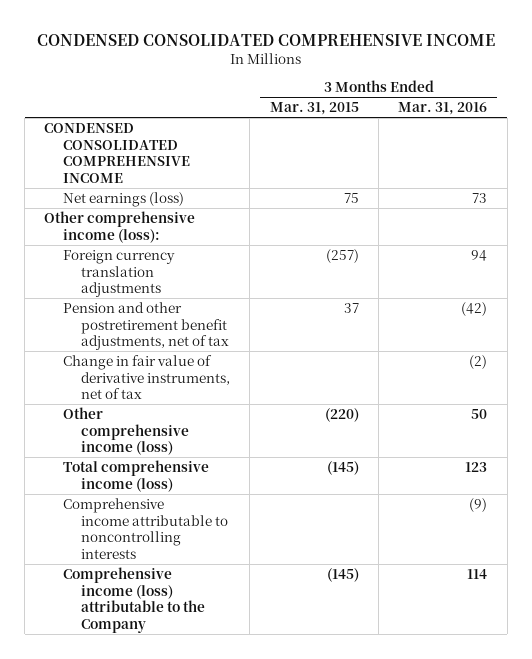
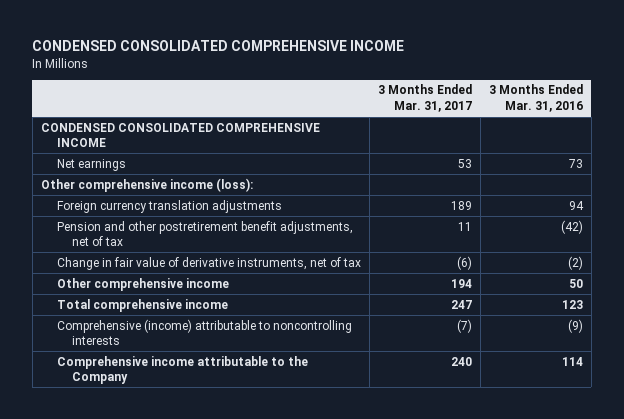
[269,102,359,116] Mar. 31, 2015 -> none
none -> [377,84,472,113] 3 Months Ended Mar. 31, 2017
[62,191,184,207] Net earnings (loss) -> [56,158,126,171] Net earnings
[62,406,190,456] Other comprehensive income (loss) -> [56,277,229,291] Other comprehensive income
[62,459,209,492] Total comprehensive income (loss) -> [56,298,228,312] Total comprehensive income
[62,497,229,559] Comprehensive income attributable to noncontrolling interests -> [56,318,352,346] Comprehensive (income) attributable to noncontrolling interests
[62,566,206,633] Comprehensive income (loss) attributable to the Company -> [56,355,308,385] Comprehensive income attributable to the Company

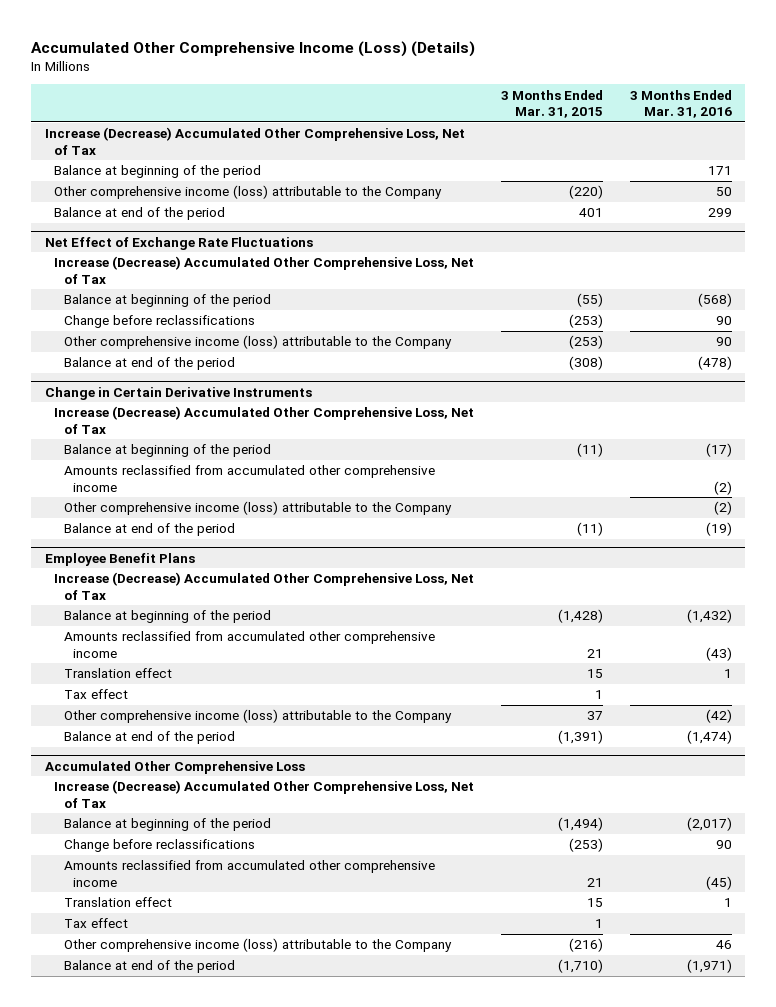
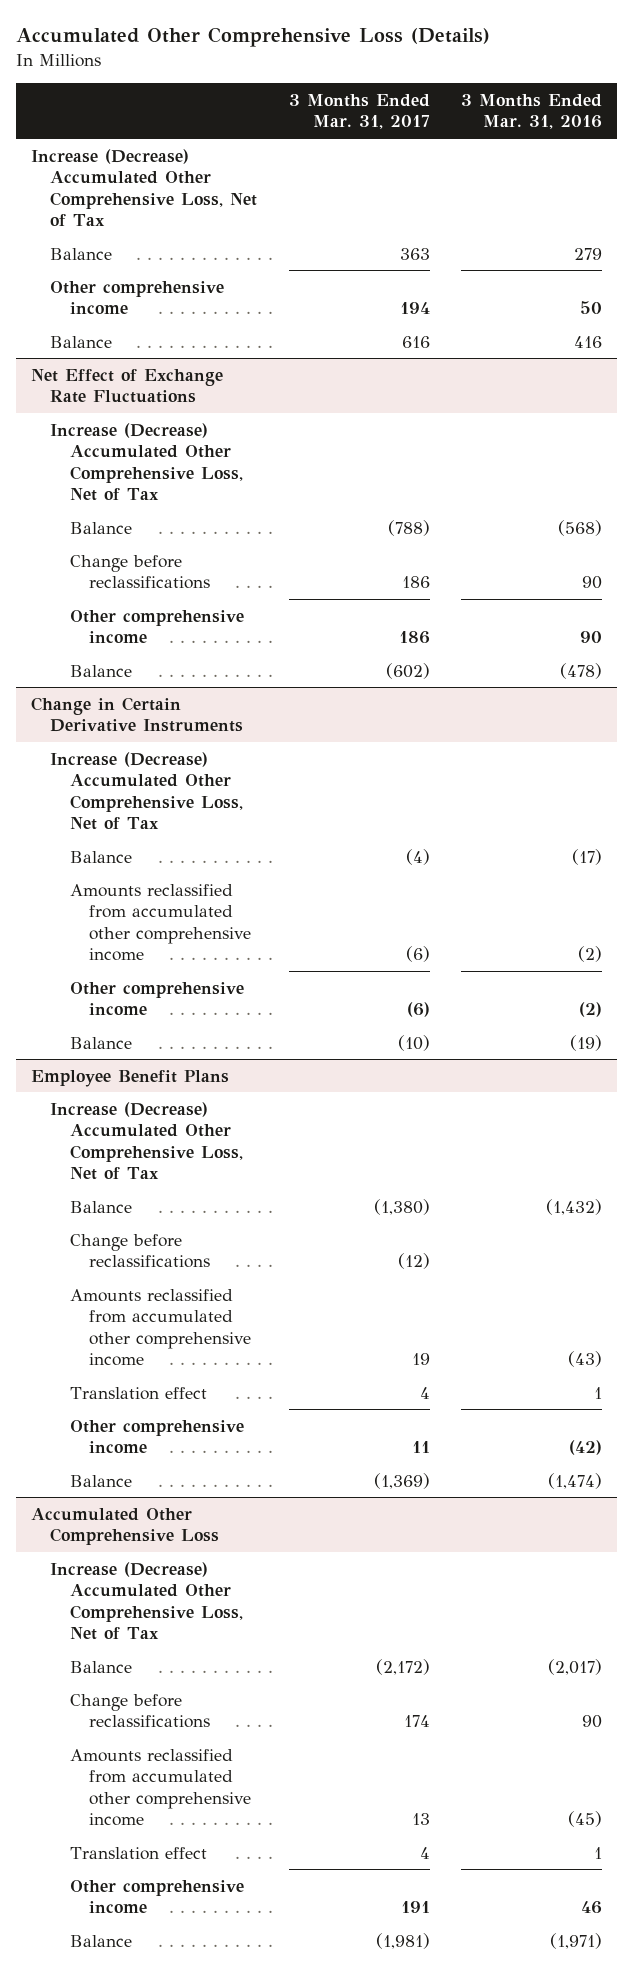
[31,40,476,57] Accumulated Other Comprehensive Income (Loss) (Details) -> [15,27,490,48] Accumulated Other Comprehensive Loss (Details)
[501,89,604,118] 3 Months Ended Mar. 31, 2015 -> none
none -> [288,93,430,130] 3 Months Ended Mar. 31, 2017
[54,165,262,179] Balance at beginning of the period -> none
[54,185,443,200] Other comprehensive income (loss) attributable to the Company -> none
[54,207,226,221] Balance at end of the period -> none
none -> [50,247,113,260] Balance
none -> [50,280,225,315] Other comprehensive income
none -> [50,335,113,348] Balance
[63,294,271,308] Balance at beginning of the period -> [69,521,132,534] Balance
[63,335,452,350] Other comprehensive income (loss) attributable to the Company -> none
none -> [69,609,244,644] Other comprehensive income
[63,357,235,371] Balance at end of the period -> [69,664,132,677] Balance
[63,444,271,458] Balance at beginning of the period -> none
none -> [69,850,132,863] Balance
[63,501,452,516] Other comprehensive income (loss) attributable to the Company -> none
[63,523,235,537] Balance at end of the period -> none
none -> [69,981,244,1016] Other comprehensive income
none -> [69,1036,132,1049] Balance
[63,610,271,624] Balance at beginning of the period -> [69,1200,132,1213] Balance
none -> [69,1233,210,1269] Change before reclassifications
[63,689,128,700] Tax effect -> none
[63,709,452,724] Other comprehensive income (loss) attributable to the Company -> none
none -> [69,1419,244,1454] Other comprehensive income
[63,731,235,745] Balance at end of the period -> [69,1474,132,1487] Balance
[63,818,271,832] Balance at beginning of the period -> [69,1660,132,1673] Balance
[63,918,128,929] Tax effect -> none
[63,938,452,953] Other comprehensive income (loss) attributable to the Company -> none
none -> [69,1879,244,1914] Other comprehensive income
[63,960,235,974] Balance at end of the period -> [69,1934,132,1947] Balance

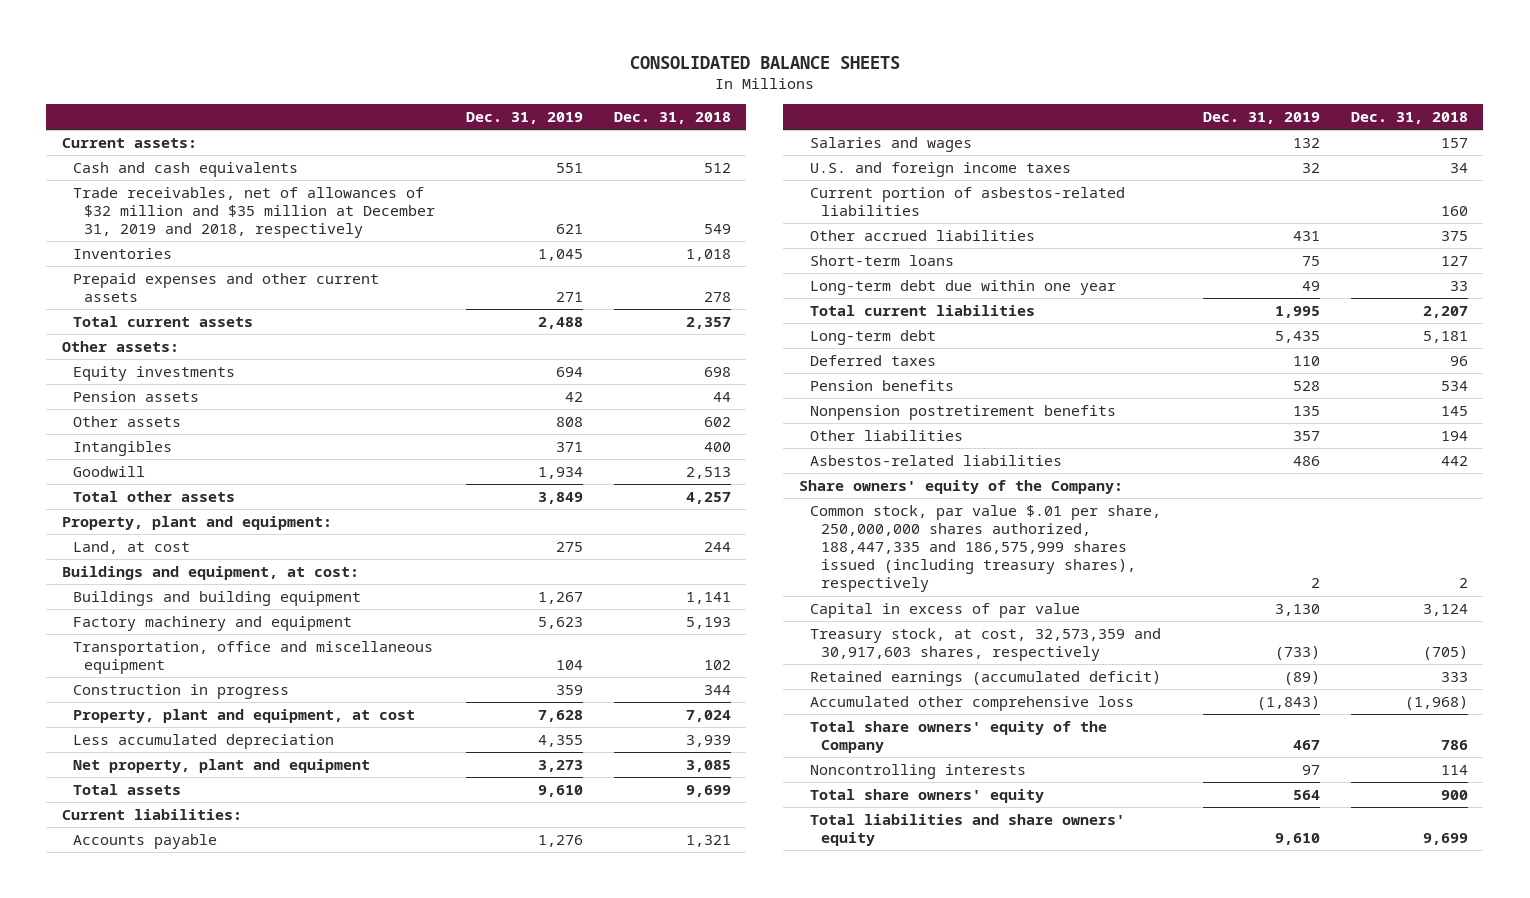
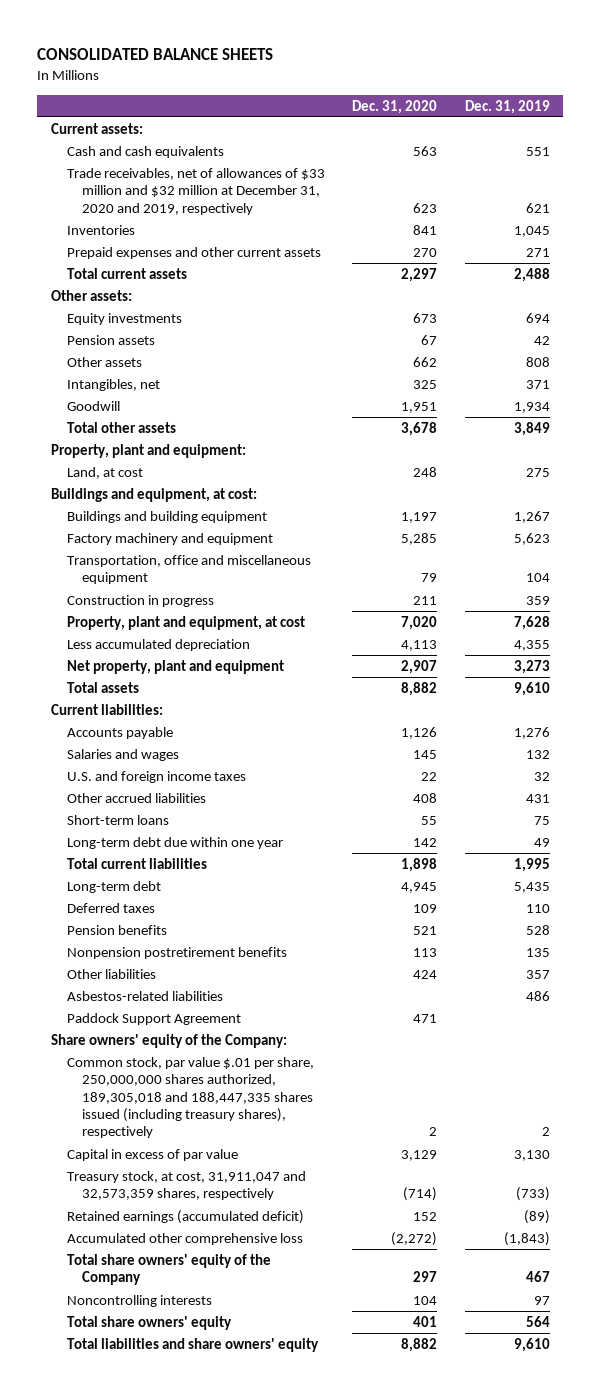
[613,112,731,125] Dec. 31, 2018 -> none
none -> [352,99,438,114] Dec. 31, 2020
[72,186,435,239] Trade receivables, net of allowances of $32 million and $35 million at December 31, 2019 and 2018, respectively -> [66,167,325,215] Trade receivables, net of allowances of $33 million and $32 million at December 31, 2020 and 2019, respectively
[72,440,172,456] Intangibles -> [66,378,160,391] Intangibles, net
[809,186,1125,217] Current portion of asbestos-related liabilities -> none
none -> [66,1012,241,1025] Paddock Support Agreement
[809,504,1161,593] Common stock, par value $.01 per share, 250,000,000 shares authorized, 188,447,335 and 186,575,999 shares issued (including treasury shares), respectively -> [66,1056,314,1139] Common stock, par value $.01 per share, 250,000,000 shares authorized, 189,305,018 and 188,447,335 shares issued (including treasury shares), respectively
[809,627,1161,662] Treasury stock, at cost, 32,573,359 and 30,917,603 shares, respectively -> [66,1170,306,1201] Treasury stock, at cost, 31,911,047 and 32,573,359 shares, respectively

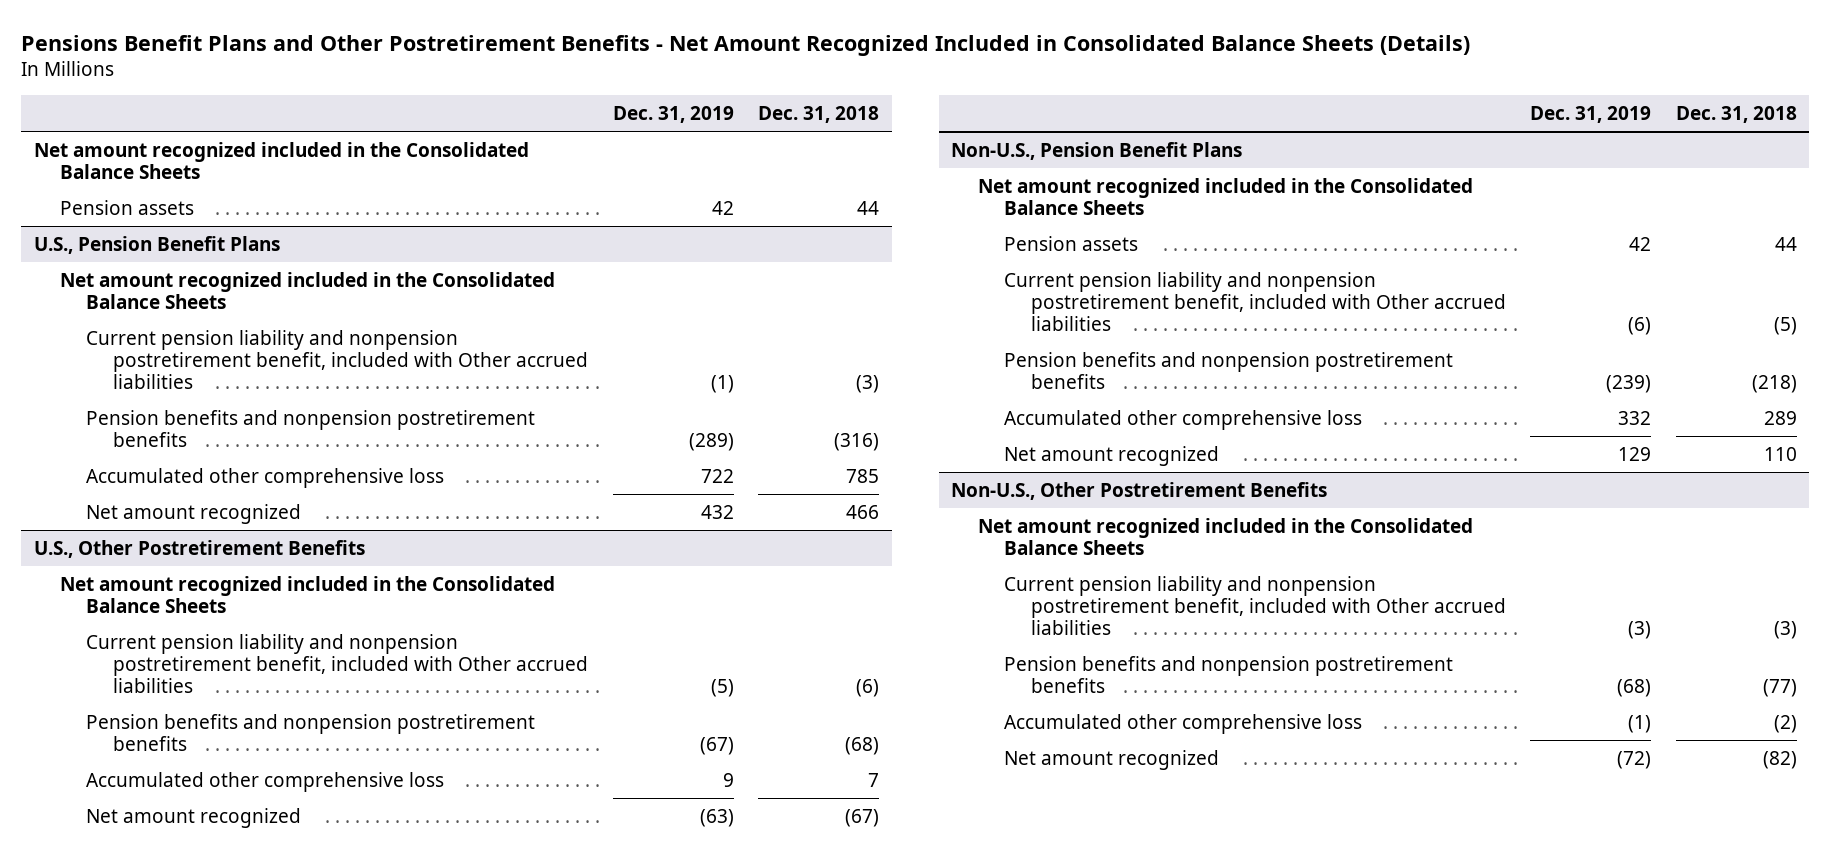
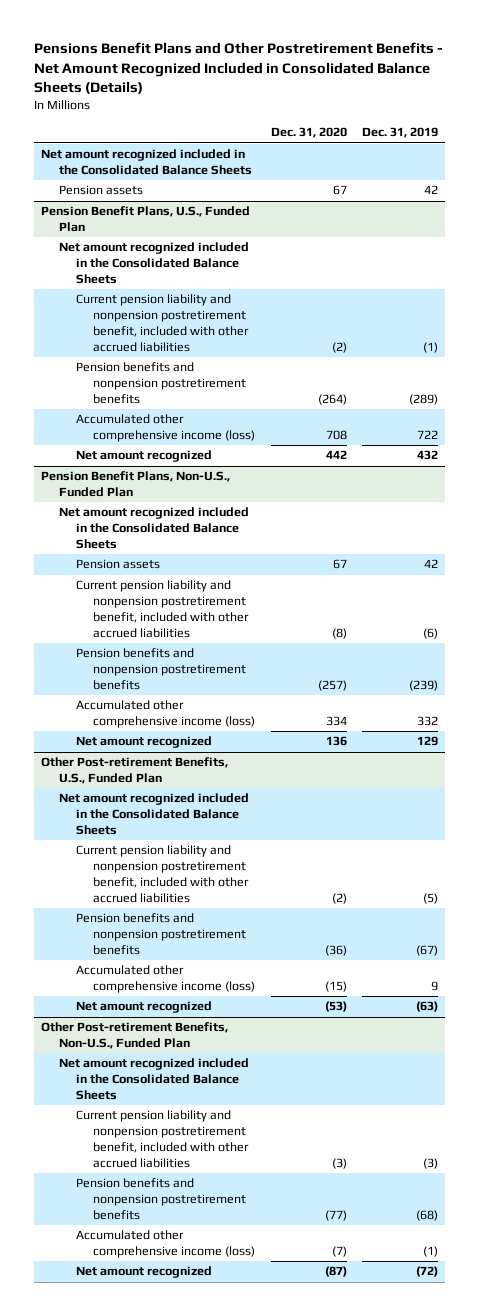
[758,105,880,123] Dec. 31, 2018 -> none
none -> [270,127,347,139] Dec. 31, 2020
[33,235,280,254] U.S., Pension Benefit Plans -> [41,206,251,233] Pension Benefit Plans, U.S., Funded Plan
[86,329,588,389] Current pension liability and nonpension postretirement benefit, included with Other accrued liabilities -> [75,294,250,353] Current pension liability and nonpension postretirement benefit, included with other accrued liabilities
[86,467,445,488] Accumulated other comprehensive loss -> [75,414,256,443] Accumulated other comprehensive income (loss)
[33,539,365,558] U.S., Other Postretirement Benefits -> none
[60,575,556,613] Net amount recognized included in the Consolidated Balance Sheets -> none
[86,633,588,693] Current pension liability and nonpension postretirement benefit, included with Other accrued liabilities -> none
[86,713,536,751] Pension benefits and nonpension postretirement benefits -> none
[86,771,445,792] Accumulated other comprehensive loss -> none
[86,807,302,828] Net amount recognized -> none
[951,141,1243,160] Non-U.S., Pension Benefit Plans -> [41,471,231,498] Pension Benefit Plans, Non-U.S., Funded Plan
[1004,271,1506,331] Current pension liability and nonpension postretirement benefit, included with Other accrued liabilities -> [75,580,250,639] Current pension liability and nonpension postretirement benefit, included with other accrued liabilities
[1004,409,1363,430] Accumulated other comprehensive loss -> [75,700,256,729] Accumulated other comprehensive income (loss)
[951,481,1328,500] Non-U.S., Other Postretirement Benefits -> none
none -> [41,757,229,785] Other Post-retirement Benefits, U.S., Funded Plan
[1004,575,1506,635] Current pension liability and nonpension postretirement benefit, included with Other accrued liabilities -> [75,845,250,904] Current pension liability and nonpension postretirement benefit, included with other accrued liabilities
[1628,620,1652,639] (3) -> [422,893,438,905] (5)
none -> [75,913,247,956] Pension benefits and nonpension postretirement benefits
none -> [75,965,256,994] Accumulated other comprehensive income (loss)
none -> [75,1001,212,1014] Net amount recognized
none -> [41,1022,229,1050] Other Post-retirement Benefits, Non-U.S., Funded Plan
none -> [58,1058,249,1101] Net amount recognized included in the Consolidated Balance Sheets
none -> [75,1110,250,1169] Current pension liability and nonpension postretirement benefit, included with other accrued liabilities
[1004,713,1363,734] Accumulated other comprehensive loss -> [75,1230,256,1259] Accumulated other comprehensive income (loss)

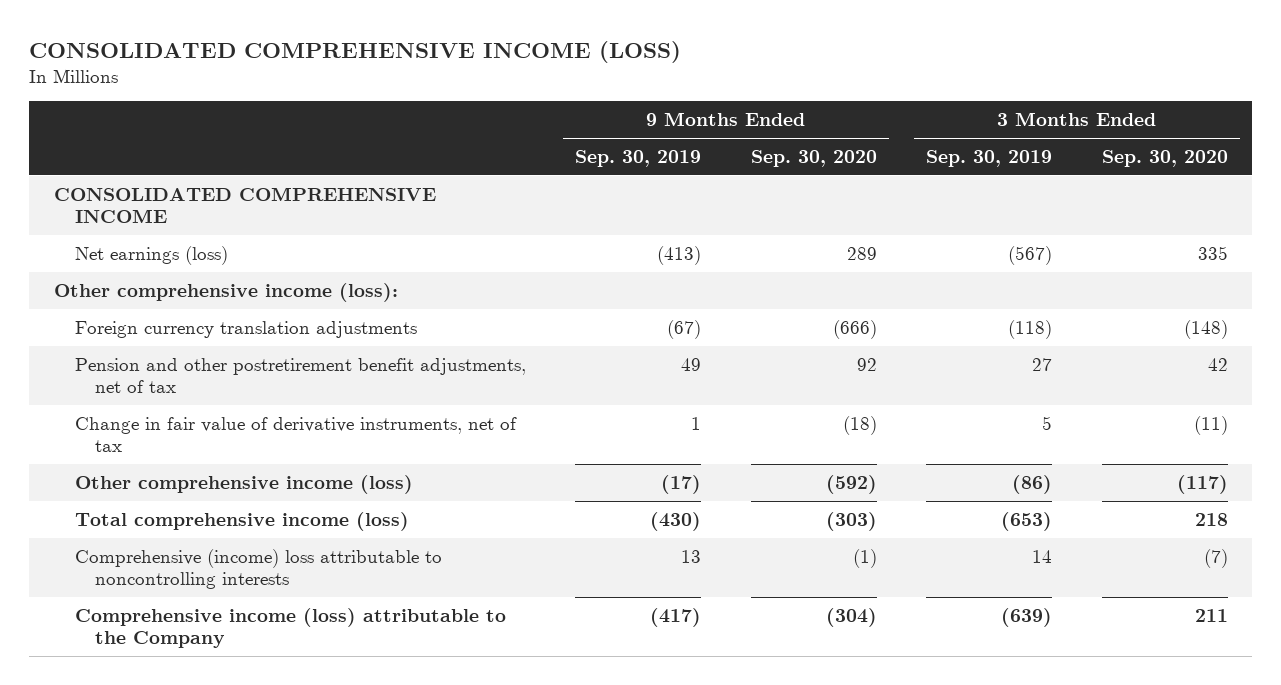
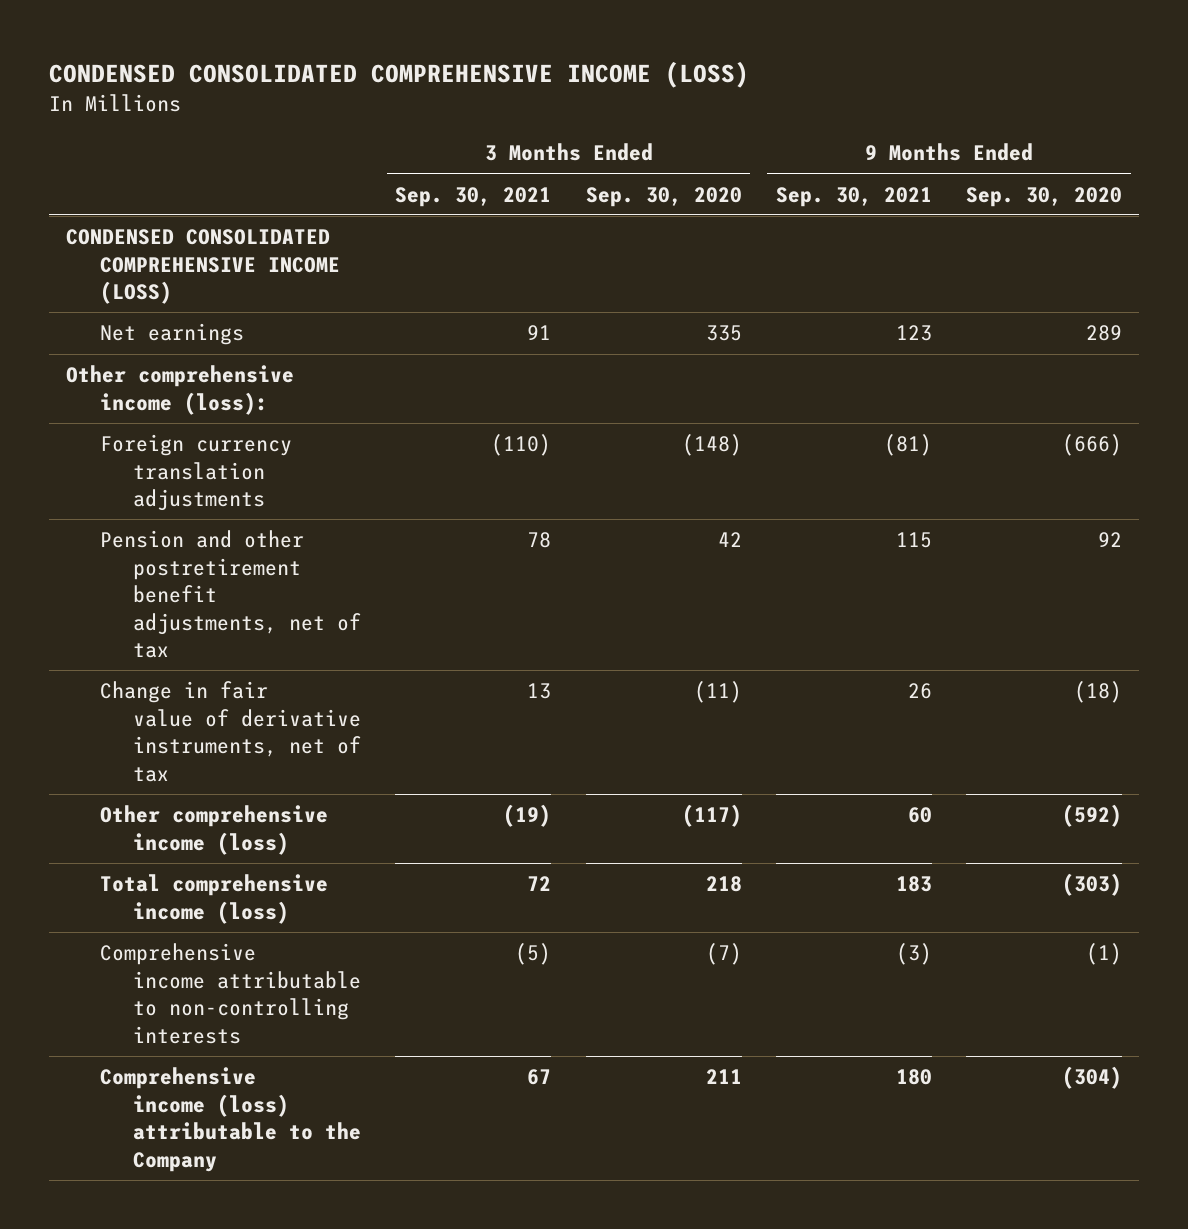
[28,40,681,63] CONSOLIDATED COMPREHENSIVE INCOME (LOSS) -> [49,61,750,89] CONDENSED CONSOLIDATED COMPREHENSIVE INCOME (LOSS)
[575,149,702,167] Sep. 30, 2019 -> none
[926,149,1053,167] Sep. 30, 2019 -> none
none -> [395,186,552,207] Sep. 30, 2021
none -> [775,186,932,207] Sep. 30, 2021
[53,186,436,224] CONSOLIDATED COMPREHENSIVE INCOME -> [66,229,340,305] CONDENSED CONSOLIDATED COMPREHENSIVE INCOME (LOSS)
[74,245,228,265] Net earnings (loss) -> [99,323,244,346] Net earnings
[74,548,442,590] Comprehensive (income) loss attributable to noncontrolling interests -> [99,943,362,1044] Comprehensive income attributable to non-controlling interests

